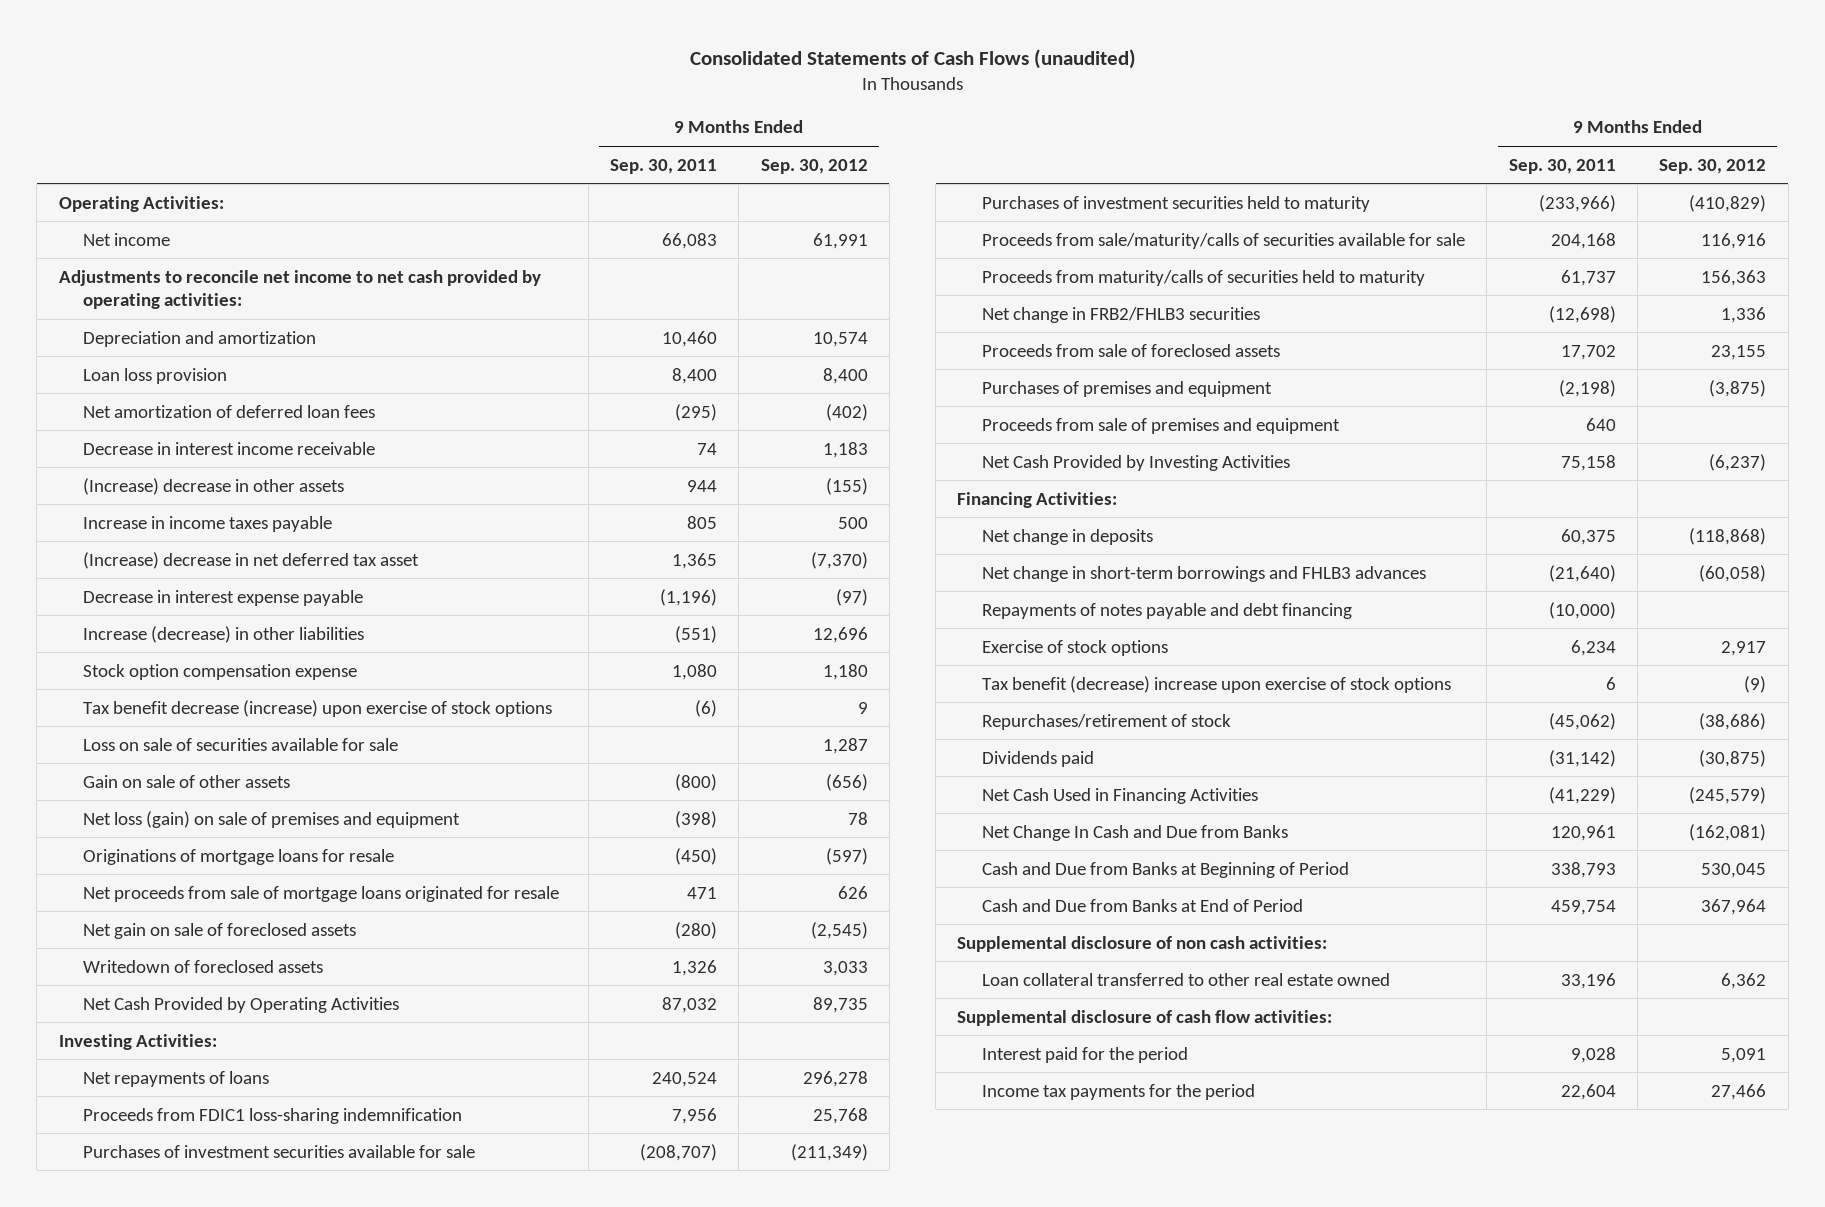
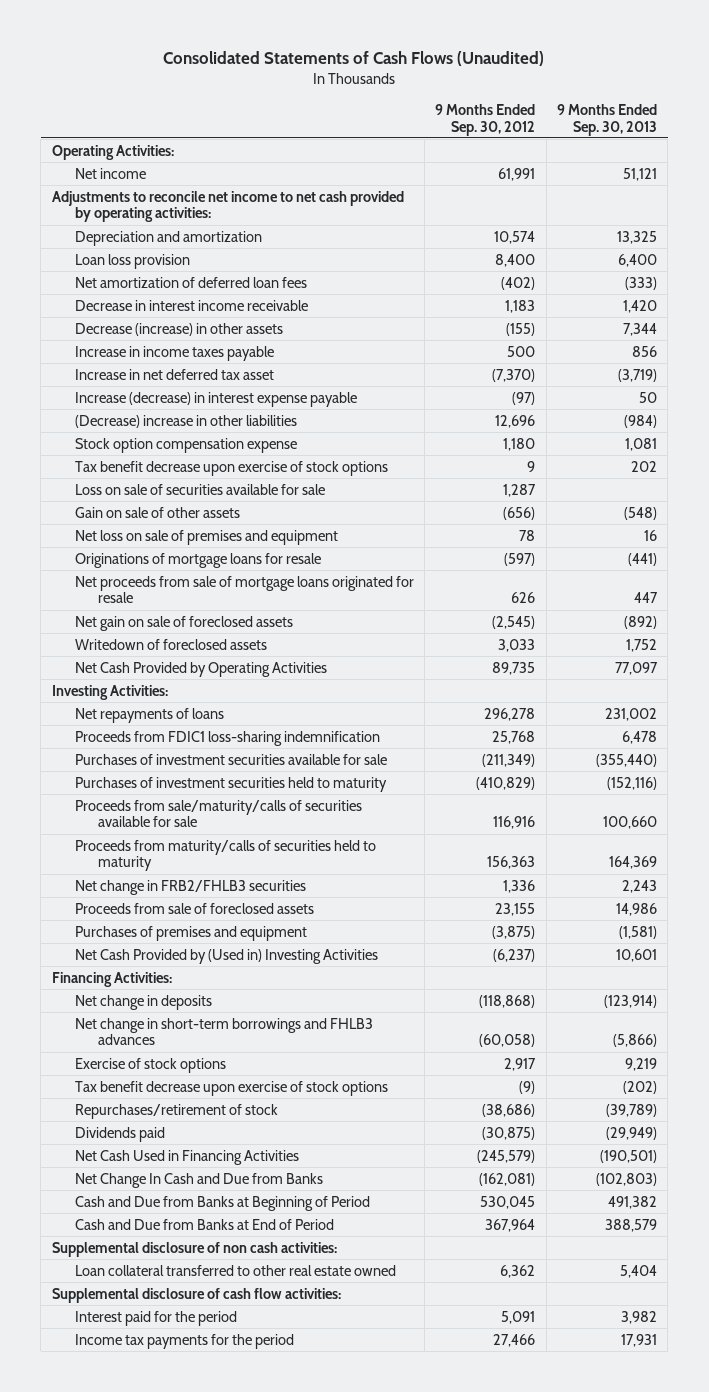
[689,49,1136,70] Consolidated Statements of Cash Flows (unaudited) -> [163,50,545,66] Consolidated Statements of Cash Flows (Unaudited)
[609,158,717,174] Sep. 30, 2011 -> none
none -> [557,103,658,136] 9 Months Ended Sep. 30, 2013
[83,477,345,495] (Increase) decrease in other assets -> [74,322,283,336] Decrease (increase) in other assets
[83,551,420,569] (Increase) decrease in net deferred tax asset -> [74,368,274,380] Increase in net deferred tax asset
[83,589,364,606] Decrease in interest expense payable -> [74,391,357,407] Increase (decrease) in interest expense payable
[83,625,365,643] Increase (decrease) in other liabilities -> [74,414,297,428] (Decrease) increase in other liabilities
[83,699,553,717] Tax benefit decrease (increase) upon exercise of stock options -> [74,460,388,476] Tax benefit decrease upon exercise of stock options
[83,810,461,828] Net loss (gain) on sale of premises and equipment -> [74,529,338,545] Net loss on sale of premises and equipment
[982,417,1341,434] Proceeds from sale of premises and equipment -> none
[982,454,1291,471] Net Cash Provided by Investing Activities -> [74,948,378,964] Net Cash Provided by (Used in) Investing Activities
[982,602,1353,619] Repayments of notes payable and debt financing -> none
[982,675,1452,693] Tax benefit (decrease) increase upon exercise of stock options -> [74,1080,388,1096] Tax benefit decrease upon exercise of stock options

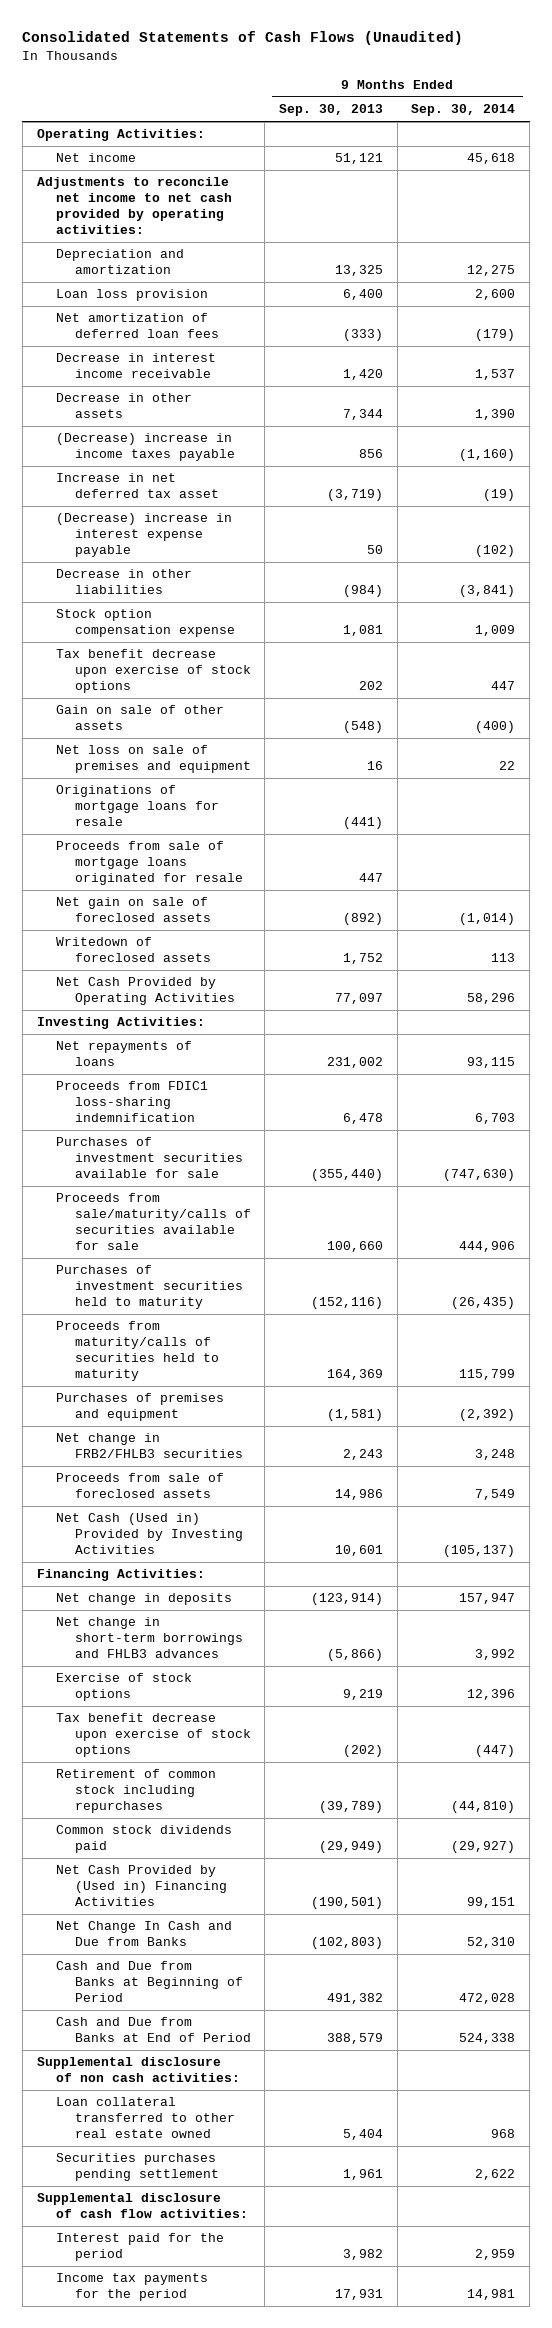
[435,103,536,136] 9 Months Ended Sep. 30, 2012 -> none
none -> [411,104,516,117] Sep. 30, 2014
[74,322,283,336] Decrease (increase) in other assets -> [55,393,192,419] Decrease in other assets
[74,345,274,361] Increase in income taxes payable -> [55,433,235,462] (Decrease) increase in income taxes payable
[74,391,357,407] Increase (decrease) in interest expense payable -> [55,513,232,557] (Decrease) increase in interest expense payable
[74,414,297,428] (Decrease) increase in other liabilities -> [55,569,192,595] Decrease in other liabilities
[74,483,325,495] Loss on sale of securities available for sale -> none
[74,575,414,604] Net proceeds from sale of mortgage loans originated for resale -> [55,841,243,885] Proceeds from sale of mortgage loans originated for resale
[74,776,387,792] Purchases of investment securities held to maturity -> [55,1265,243,1309] Purchases of investment securities held to maturity
[74,925,307,941] Purchases of premises and equipment -> [55,1393,224,1422] Purchases of premises and equipment
[74,948,378,964] Net Cash Provided by (Used in) Investing Activities -> [55,1513,243,1554] Net Cash (Used in) Provided by Investing Activities
[74,1103,278,1119] Repurchases/retirement of stock -> [55,1769,216,1813] Retirement of common stock including repurchases
[74,1126,165,1142] Dividends paid -> [55,1825,232,1854] Common stock dividends paid
[74,1149,299,1165] Net Cash Used in Financing Activities -> [55,1865,227,1906] Net Cash Provided by (Used in) Financing Activities
none -> [55,2153,219,2182] Securities purchases pending settlement

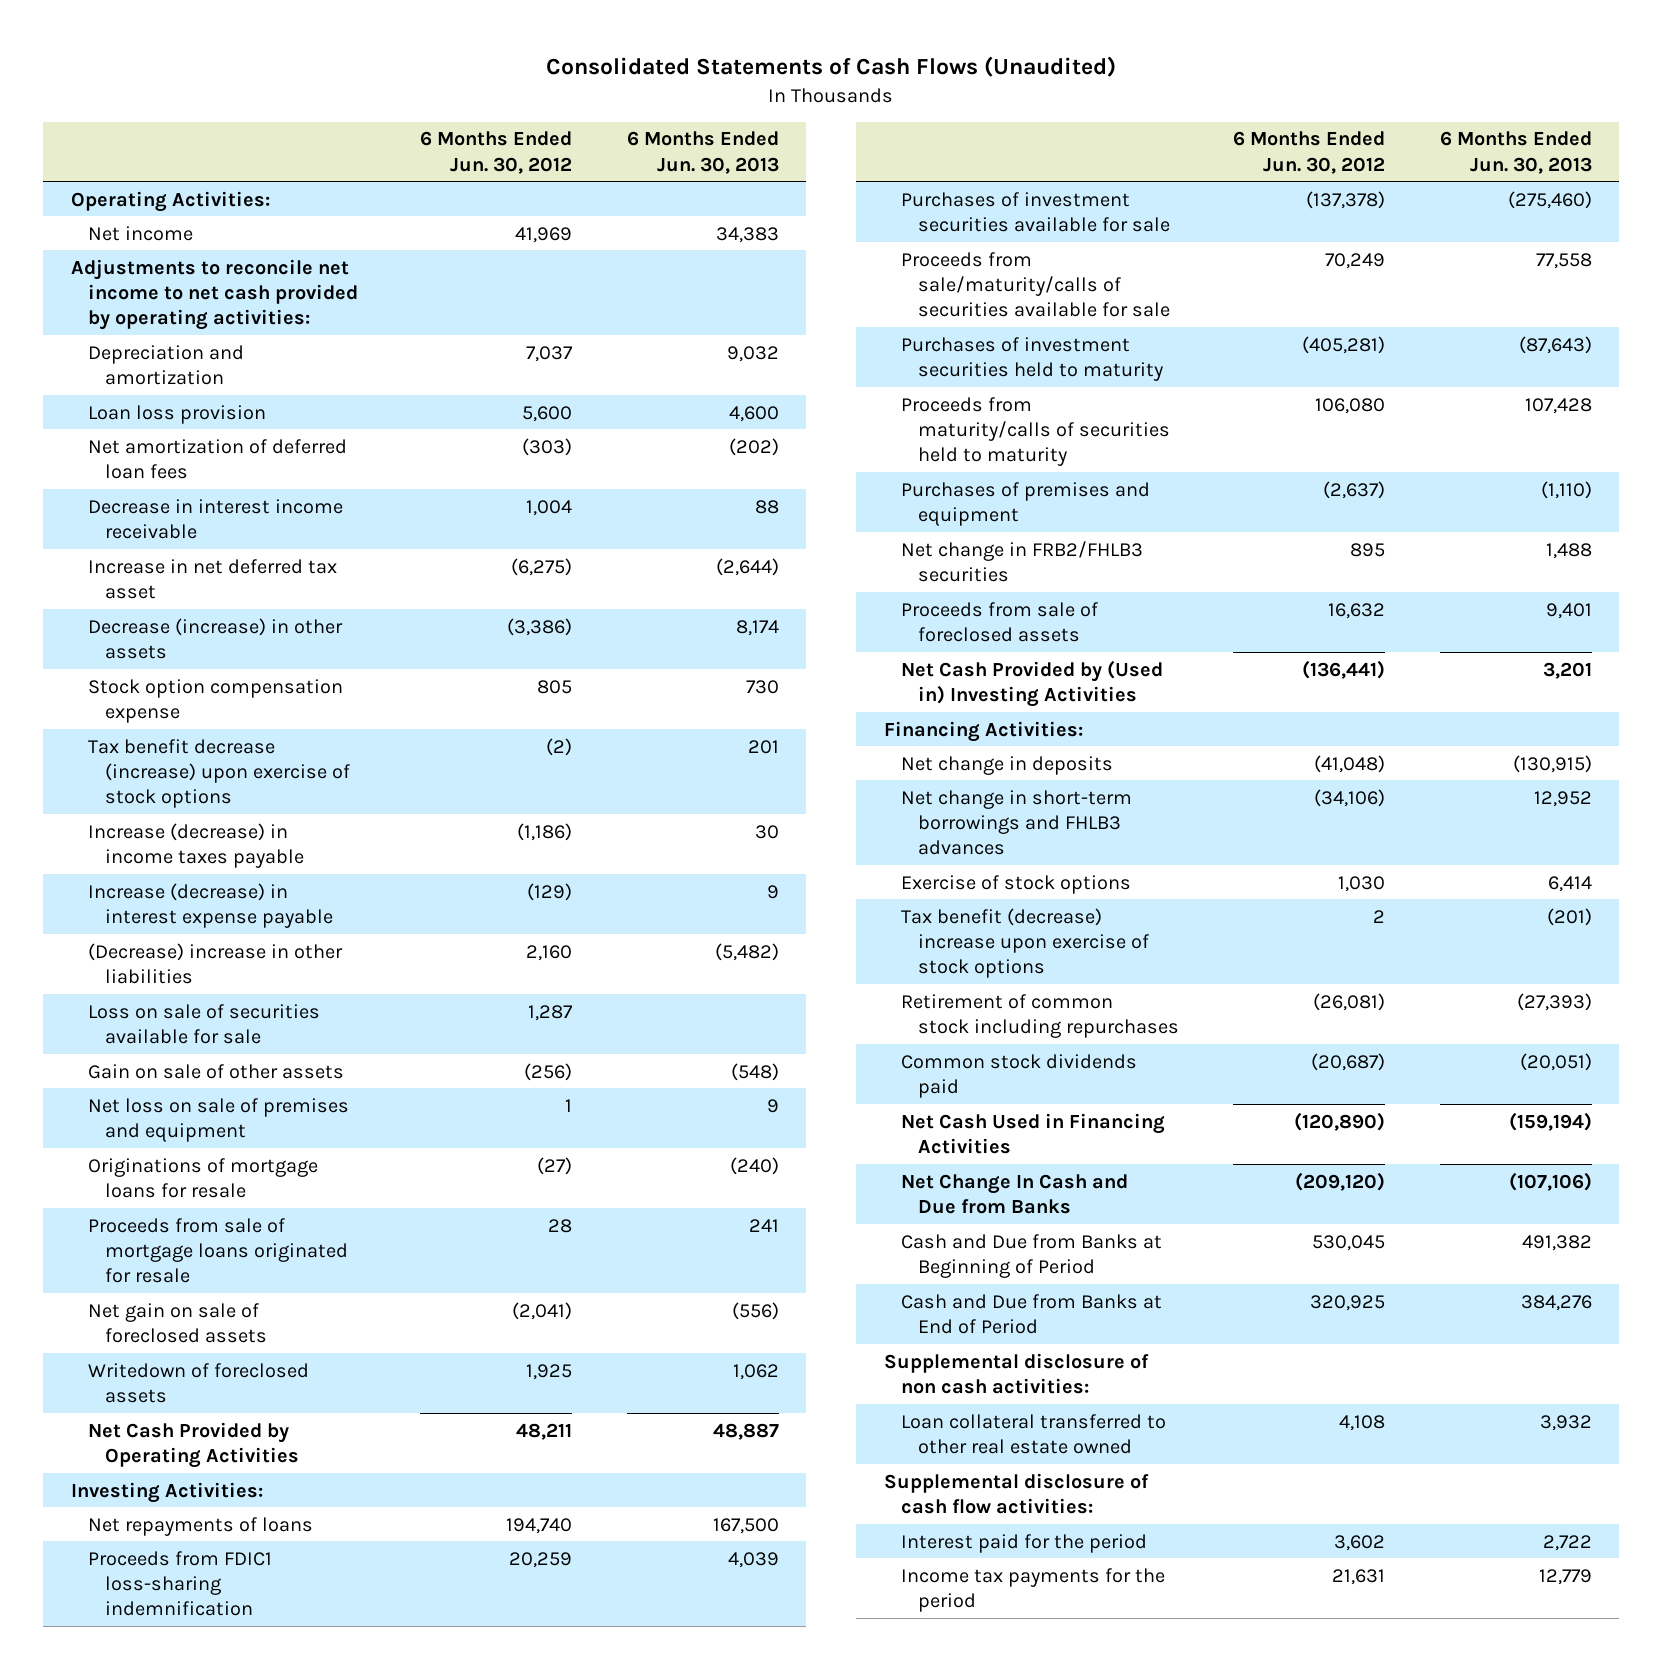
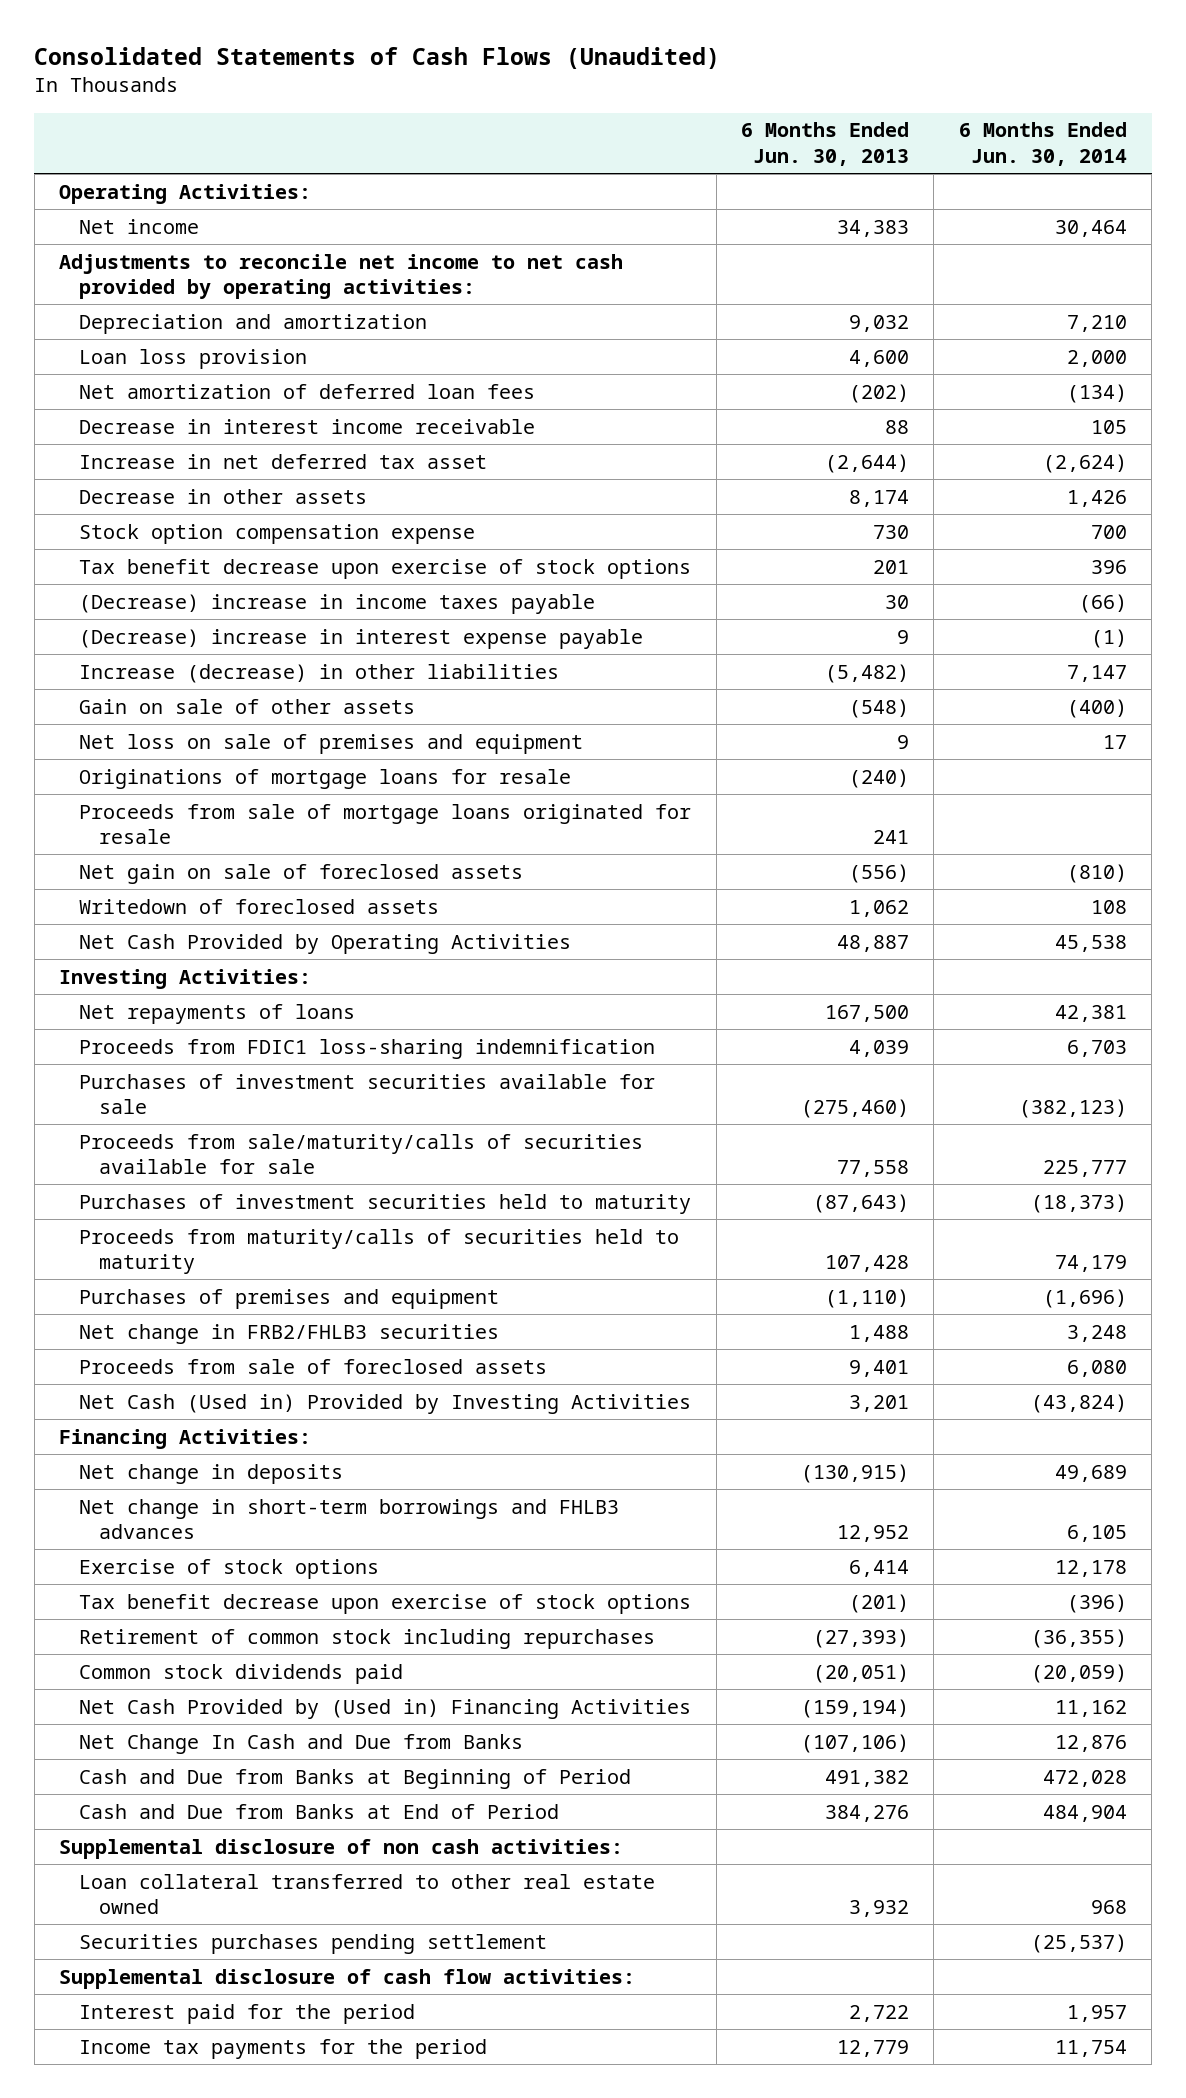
[420,131,573,174] 6 Months Ended Jun. 30, 2012 -> none
none -> [958,122,1127,166] 6 Months Ended Jun. 30, 2014
[87,617,343,659] Decrease (increase) in other assets -> [79,488,368,504] Decrease in other assets
[87,1003,320,1044] Loss on sale of securities available for sale -> none
[87,738,350,809] Tax benefit decrease (increase) upon exercise of stock options -> [79,558,692,579] Tax benefit decrease upon exercise of stock options
[87,822,304,868] Increase (decrease) in income taxes payable -> [79,593,596,614] (Decrease) increase in income taxes payable
[87,882,333,928] Increase (decrease) in interest expense payable -> [79,628,644,649] (Decrease) increase in interest expense payable
[87,942,343,984] (Decrease) increase in other liabilities -> [79,663,560,683] Increase (decrease) in other liabilities
[900,659,1163,707] Net Cash Provided by (Used in) Investing Activities -> [79,1393,692,1414] Net Cash (Used in) Provided by Investing Activities
[900,907,1149,979] Tax benefit (decrease) increase upon exercise of stock options -> [79,1593,692,1614] Tax benefit decrease upon exercise of stock options
[900,1112,1165,1154] Net Cash Used in Financing Activities -> [79,1698,692,1719] Net Cash Provided by (Used in) Financing Activities
none -> [79,1933,548,1954] Securities purchases pending settlement

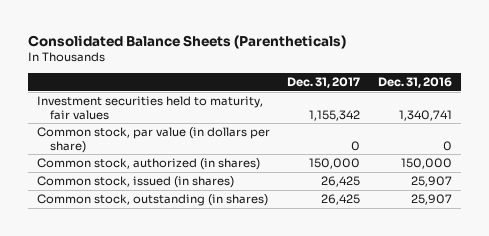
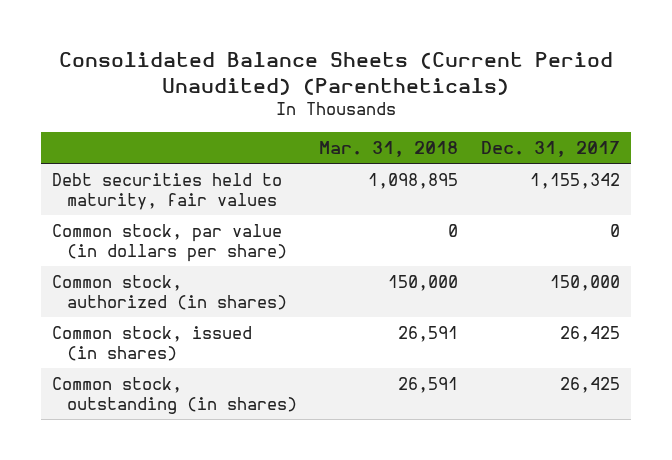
[27,34,346,49] Consolidated Balance Sheets (Parentheticals) -> [58,51,613,95] Consolidated Balance Sheets (Current Period Unaudited) (Parentheticals)
[378,77,453,89] Dec. 31, 2016 -> none
none -> [319,140,459,157] Mar. 31, 2018
[36,96,263,120] Investment securities held to maturity, fair values -> [52,172,283,210] Debt securities held to maturity, fair values

